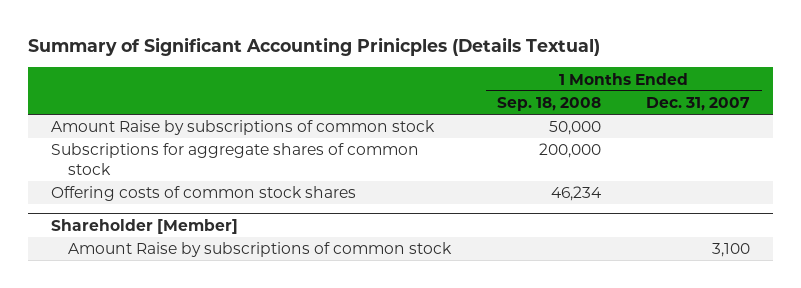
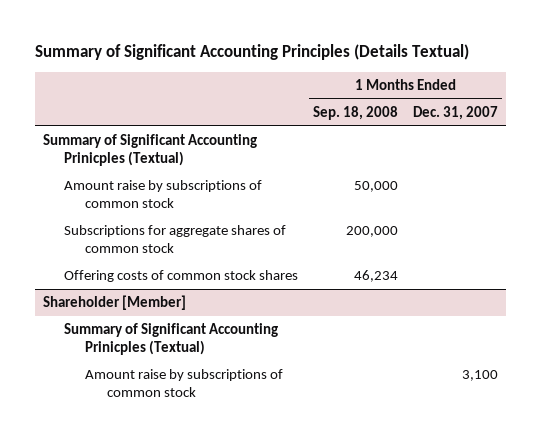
[28,37,601,57] Summary of Significant Accounting Prinicples (Details Textual) -> [34,44,469,61] Summary of Significant Accounting Principles (Details Textual)
none -> [42,134,257,167] Summary of Significant Accounting Prinicples (Textual)
[51,120,436,136] Amount Raise by subscriptions of common stock -> [63,180,262,209] Amount raise by subscriptions of common stock
none -> [63,323,278,356] Summary of Significant Accounting Prinicples (Textual)
[68,242,453,258] Amount Raise by subscriptions of common stock -> [85,369,284,398] Amount raise by subscriptions of common stock

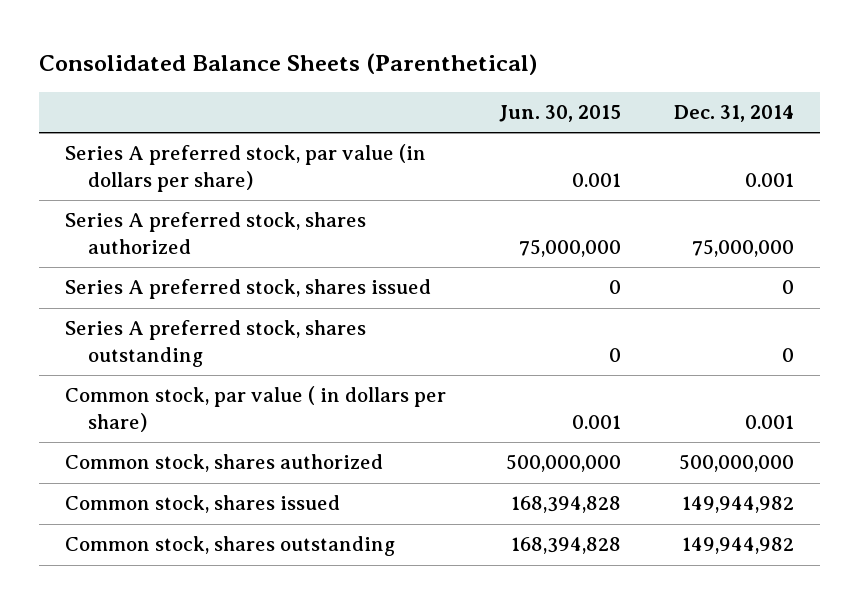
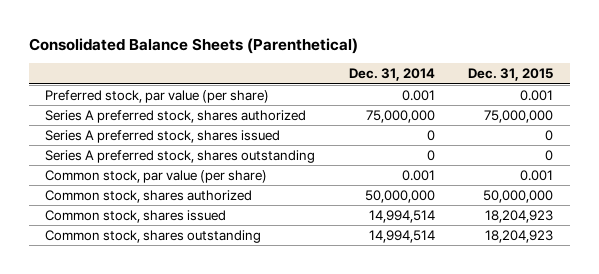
[499,105,622,123] Jun. 30, 2015 -> none
none -> [468,68,554,82] Dec. 31, 2015
[65,144,427,192] Series A preferred stock, par value (in dollars per share) -> [45,90,270,104] Preferred stock, par value (per share)
[65,386,447,432] Common stock, par value ( in dollars per share) -> [45,170,268,184] Common stock, par value (per share)
[679,454,795,473] 500,000,000 -> [364,190,435,204] 50,000,000
[682,496,795,514] 149,944,982 -> [368,210,435,224] 14,994,514
[682,537,795,555] 149,944,982 -> [368,230,435,244] 14,994,514

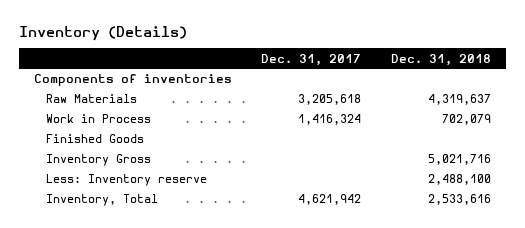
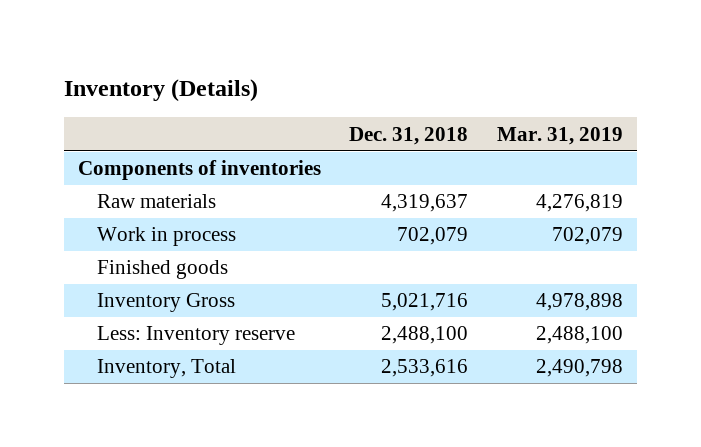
[261,53,362,66] Dec. 31, 2017 -> none
none -> [496,126,623,145] Mar. 31, 2019
[46,94,138,104] Raw Materials -> [96,194,216,209] Raw materials
[46,114,152,124] Work in Process -> [96,227,236,247] Work in process
[46,134,145,144] Finished Goods -> [96,260,228,280] Finished goods

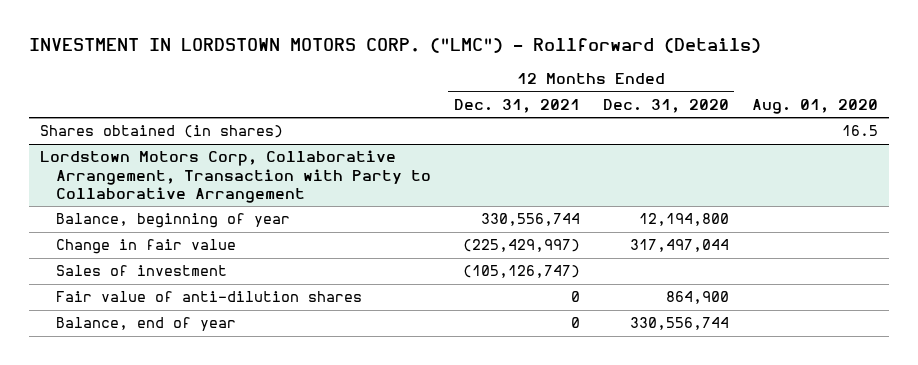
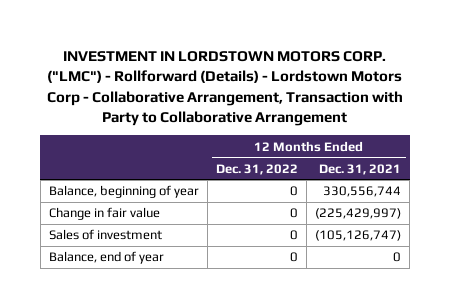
[28,38,761,54] INVESTMENT IN LORDSTOWN MOTORS CORP. ("LMC") - Rollforward (Details) -> [46,50,403,127] INVESTMENT IN LORDSTOWN MOTORS CORP. ("LMC") - Rollforward (Details) - Lordstown Motors Corp - Collaborative Arrangement, Transaction with Party to Collaborative Arrangement
[602,98,729,113] Dec. 31, 2020 -> none
[751,98,878,114] Aug. 01, 2020 -> none
none -> [215,163,298,175] Dec. 31, 2022
[40,125,284,139] Shares obtained (in shares) -> none
[40,150,431,203] Lordstown Motors Corp, Collaborative Arrangement, Transaction with Party to Collaborative Arrangement -> none
[55,291,362,303] Fair value of anti-dilution shares -> none

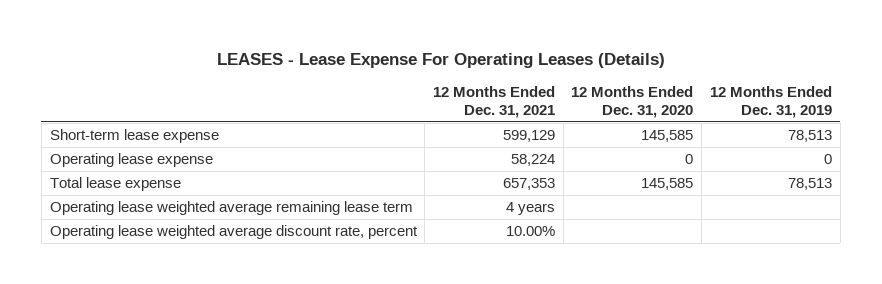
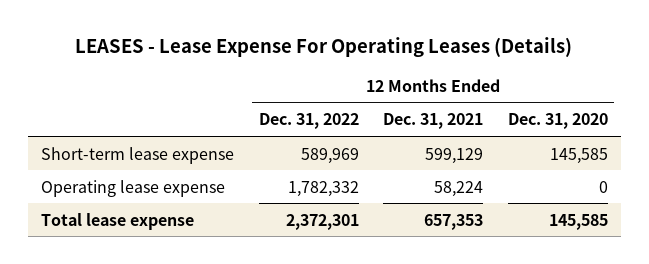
[709,85,832,118] 12 Months Ended Dec. 31, 2019 -> none
none -> [258,113,359,130] Dec. 31, 2022
[49,201,413,216] Operating lease weighted average remaining lease term -> none
[49,225,418,240] Operating lease weighted average discount rate, percent -> none

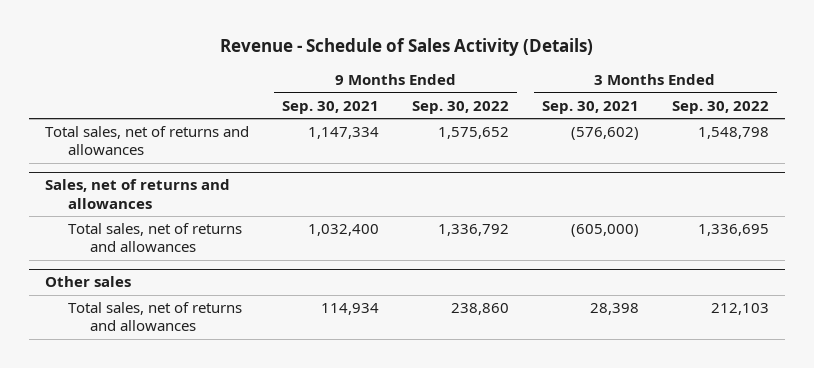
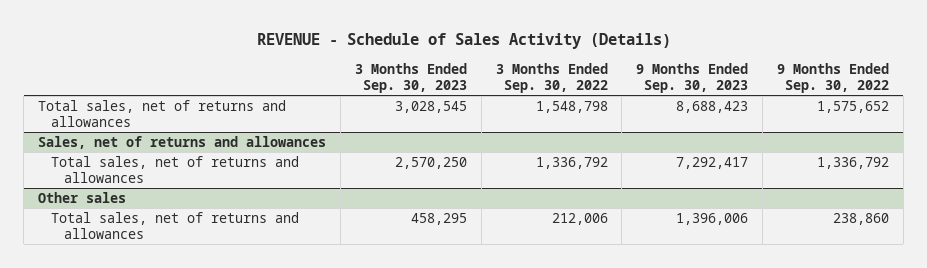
[220,38,594,57] Revenue - Schedule of Sales Activity (Details) -> [256,33,671,50] REVENUE - Schedule of Sales Activity (Details)
[282,100,380,114] Sep. 30, 2021 -> none
[542,100,640,114] Sep. 30, 2021 -> none
none -> [354,62,467,93] 3 Months Ended Sep. 30, 2023
none -> [636,62,749,93] 9 Months Ended Sep. 30, 2023
[697,224,769,237] 1,336,695 -> [535,157,608,170] 1,336,792
[710,303,769,316] 212,103 -> [551,213,608,226] 212,006

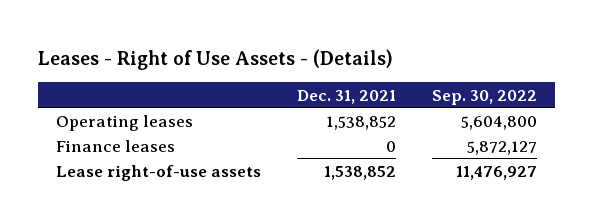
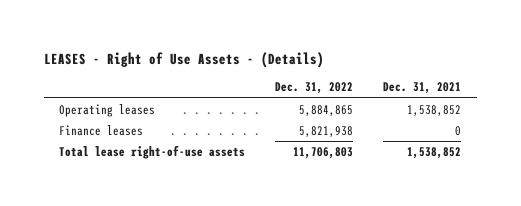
[38,48,394,70] Leases - Right of Use Assets - (Details) -> [44,51,325,68] LEASES - Right of Use Assets - (Details)
[431,89,537,105] Sep. 30, 2022 -> none
none -> [275,82,354,95] Dec. 31, 2022
[56,164,262,181] Lease right-of-use assets -> [59,145,246,160] Total lease right-of-use assets

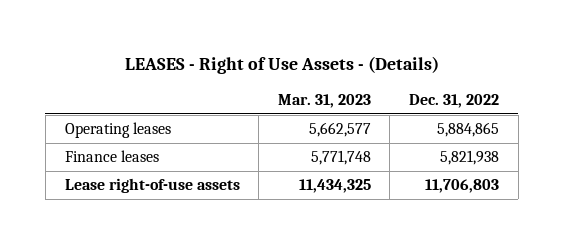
[383,82,462,95] Dec. 31, 2021 -> none
none -> [277,93,371,108] Mar. 31, 2023
[59,145,246,160] Total lease right-of-use assets -> [64,178,240,194] Lease right-of-use assets

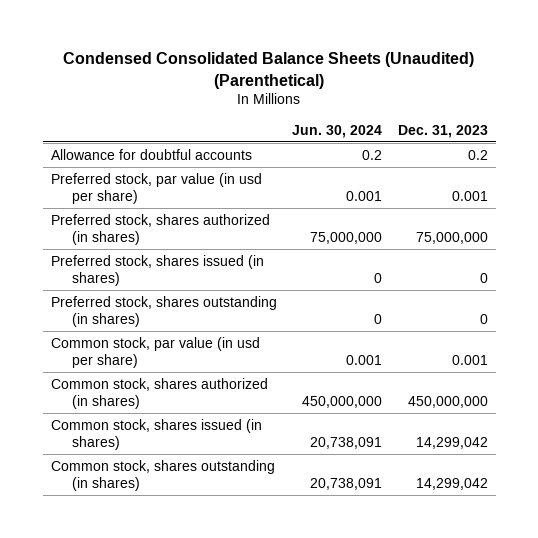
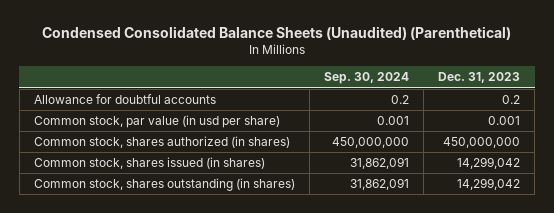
[292,124,383,138] Jun. 30, 2024 -> none
none -> [323,72,409,85] Sep. 30, 2024
[50,172,262,204] Preferred stock, par value (in usd per share) -> none
[50,213,270,245] Preferred stock, shares authorized (in shares) -> none
[50,254,264,286] Preferred stock, shares issued (in shares) -> none
[50,295,277,327] Preferred stock, shares outstanding (in shares) -> none

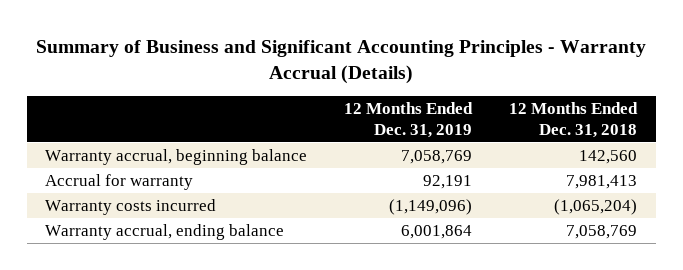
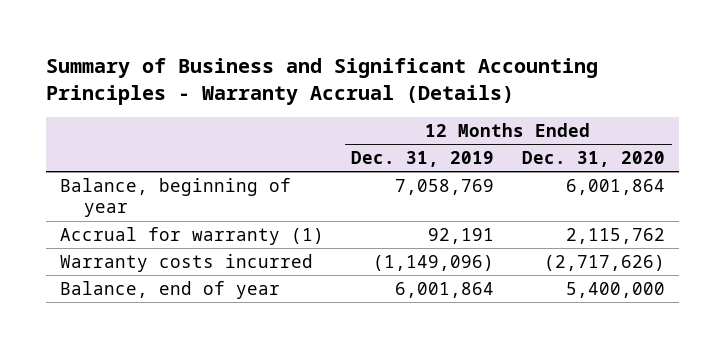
[509,102,639,138] 12 Months Ended Dec. 31, 2018 -> none
none -> [521,151,665,168] Dec. 31, 2020
[45,149,308,166] Warranty accrual, beginning balance -> [59,177,291,218] Balance, beginning of year
[45,174,194,191] Accrual for warranty -> [59,226,324,245] Accrual for warranty (1)
[45,224,285,241] Warranty accrual, ending balance -> [59,280,280,299] Balance, end of year

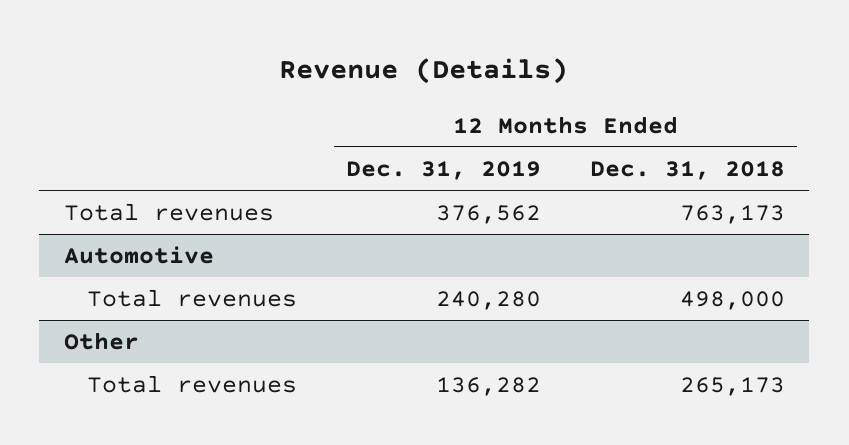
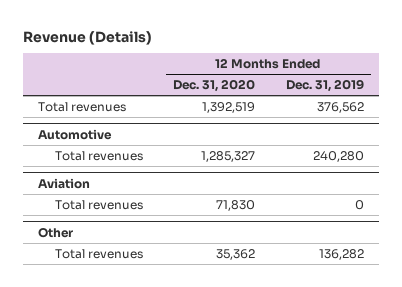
[589,160,785,180] Dec. 31, 2018 -> none
none -> [173,79,256,93] Dec. 31, 2020
none -> [38,177,91,189] Aviation
none -> [54,199,143,210] Total revenues

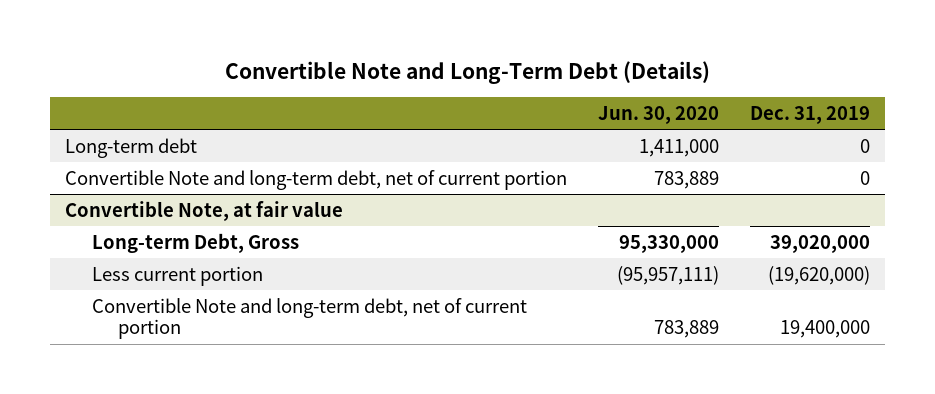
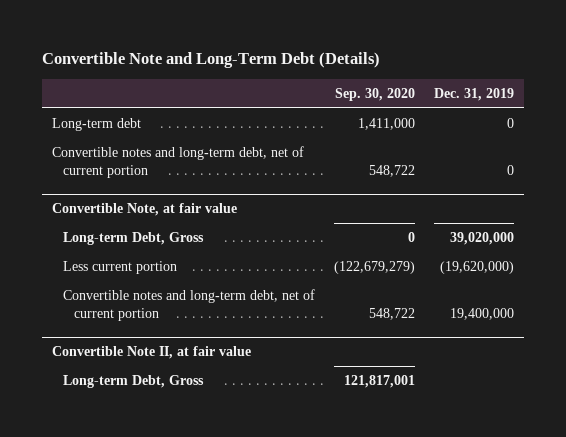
[598,105,720,124] Jun. 30, 2020 -> none
none -> [335,87,416,101] Sep. 30, 2020
[65,169,568,190] Convertible Note and long-term debt, net of current portion -> [51,146,304,179] Convertible notes and long-term debt, net of current portion
[91,297,527,340] Convertible Note and long-term debt, net of current portion -> [62,289,315,322] Convertible notes and long-term debt, net of current portion
none -> [51,346,251,360] Convertible Note II, at fair value
none -> [62,375,204,389] Long-term Debt, Gross

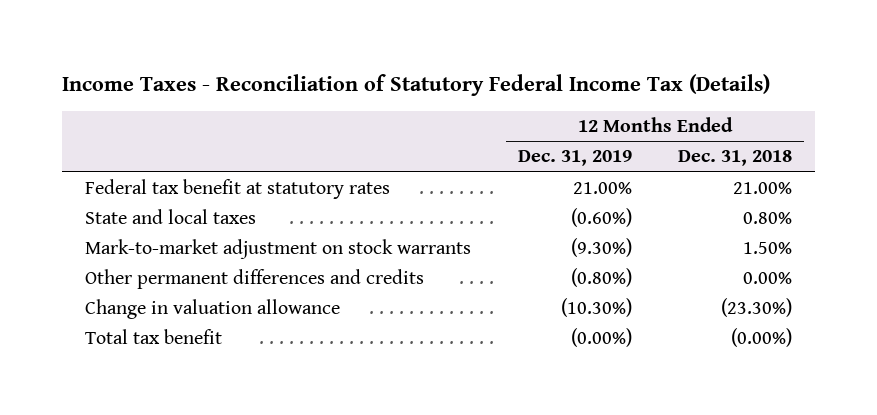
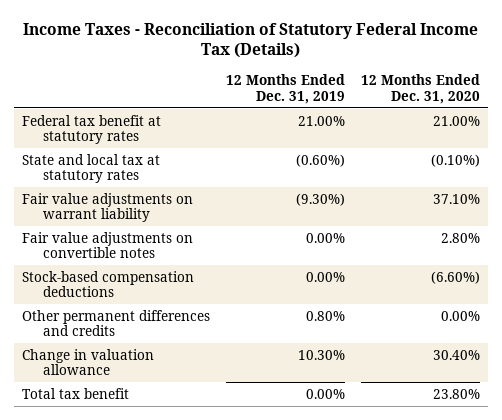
[678,150,793,167] Dec. 31, 2018 -> none
none -> [360,74,480,104] 12 Months Ended Dec. 31, 2020
[84,239,471,260] Mark-to-market adjustment on stock warrants -> none
[84,209,256,225] State and local taxes -> [21,153,160,184] State and local tax at statutory rates
none -> [21,192,193,223] Fair value adjustments on warrant liability
none -> [21,231,193,259] Fair value adjustments on convertible notes
none -> [21,270,194,298] Stock-based compensation deductions
[570,268,632,288] (0.80%) -> [305,310,345,321] 0.80%
[560,298,632,318] (10.30%) -> [297,349,345,360] 10.30%
[570,328,632,348] (0.00%) -> [305,388,345,399] 0.00%

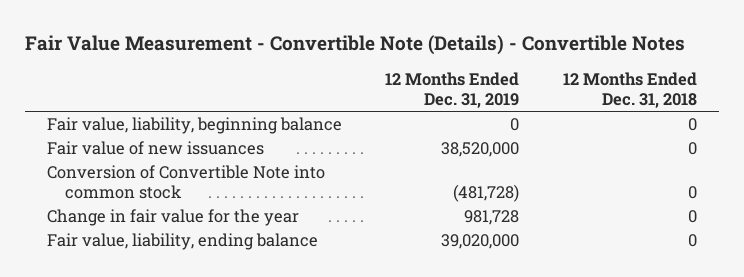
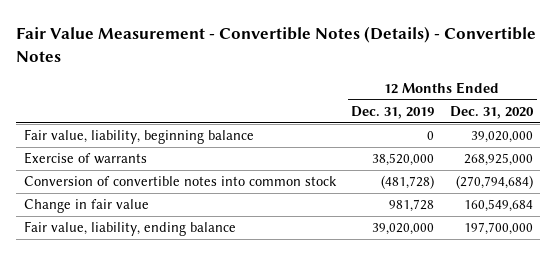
[24,35,685,56] Fair Value Measurement - Convertible Note (Details) - Convertible Notes -> [16,26,537,62] Fair Value Measurement - Convertible Notes (Details) - Convertible Notes
[562,71,697,108] 12 Months Ended Dec. 31, 2018 -> none
none -> [449,105,534,119] Dec. 31, 2020
[46,141,264,156] Fair value of new issuances -> [24,152,148,165] Exercise of warrants
[46,165,325,200] Conversion of Convertible Note into common stock -> [24,176,338,187] Conversion of convertible notes into common stock
[46,209,299,227] Change in fair value for the year -> [24,199,150,214] Change in fair value

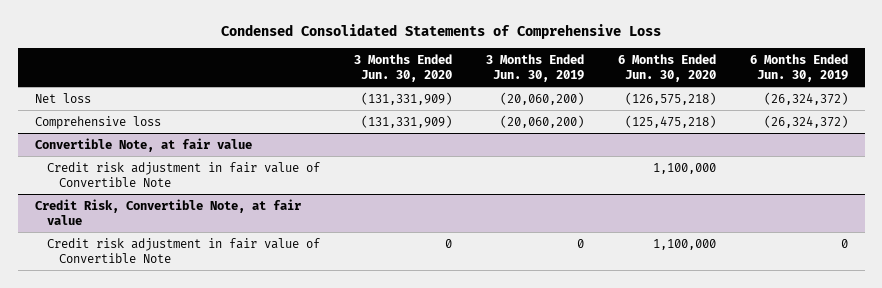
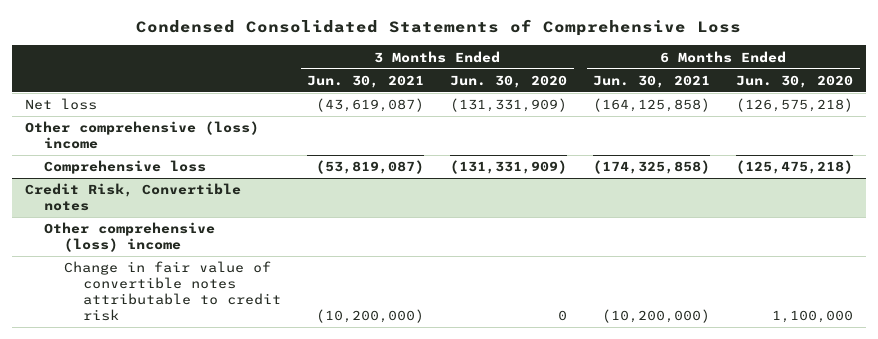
[485,53,584,82] 3 Months Ended Jun. 30, 2019 -> none
[749,53,848,82] 6 Months Ended Jun. 30, 2019 -> none
none -> [307,74,425,88] Jun. 30, 2021
none -> [593,74,711,88] Jun. 30, 2021
none -> [24,121,259,150] Other comprehensive (loss) income
[34,137,252,152] Convertible Note, at fair value -> none
[46,161,320,187] Credit risk adjustment in fair value of Convertible Note -> none
[34,198,301,225] Credit Risk, Convertible Note, at fair value -> none
none -> [24,183,241,212] Credit Risk, Convertible notes
none -> [44,222,216,253] Other comprehensive (loss) income
[46,237,320,263] Credit risk adjustment in fair value of Convertible Note -> [63,261,282,321] Change in fair value of convertible notes attributable to credit risk

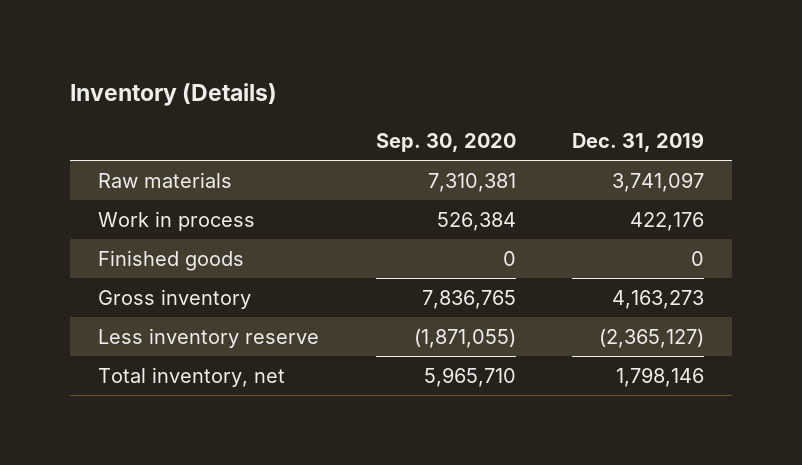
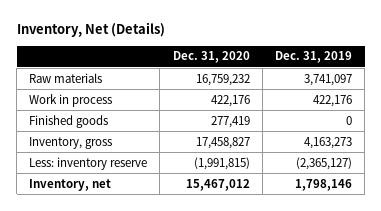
[70,83,278,107] Inventory (Details) -> [16,22,165,38] Inventory, Net (Details)
[375,133,516,153] Sep. 30, 2020 -> none
none -> [172,51,250,64] Dec. 31, 2020
[98,288,252,309] Gross inventory -> [29,136,113,149] Inventory, gross
[98,327,320,348] Less inventory reserve -> [29,156,148,170] Less: inventory reserve
[98,366,286,387] Total inventory, net -> [29,178,112,191] Inventory, net

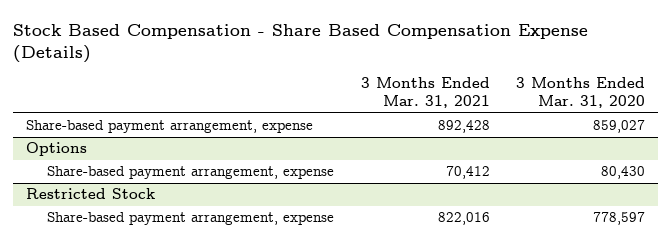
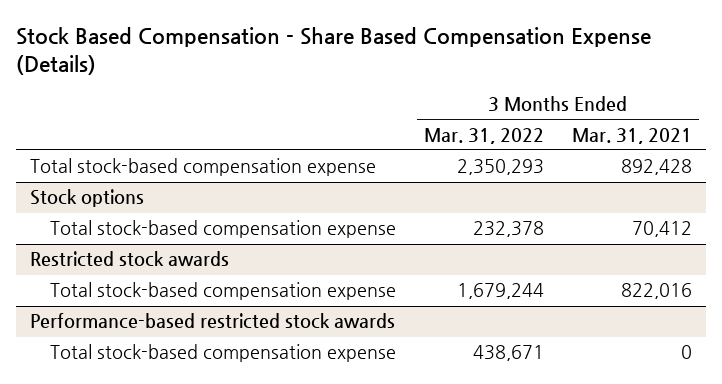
[515,77,645,109] 3 Months Ended Mar. 31, 2020 -> none
none -> [424,127,545,144] Mar. 31, 2022
[26,120,314,134] Share-based payment arrangement, expense -> [29,158,376,177] Total stock-based compensation expense
[26,142,88,157] Options -> [29,189,144,208] Stock options
[47,166,335,180] Share-based payment arrangement, expense -> [50,220,397,239] Total stock-based compensation expense
[26,188,156,200] Restricted Stock -> [29,251,229,268] Restricted stock awards
[47,212,335,226] Share-based payment arrangement, expense -> [50,282,397,301] Total stock-based compensation expense
none -> [29,313,395,330] Performance-based restricted stock awards
none -> [50,344,397,363] Total stock-based compensation expense

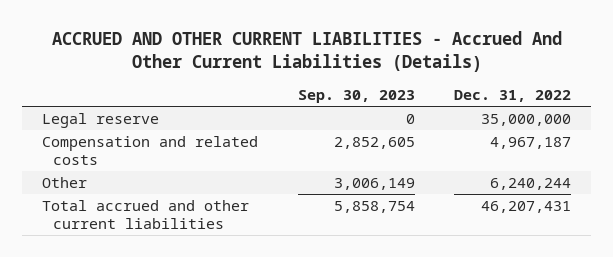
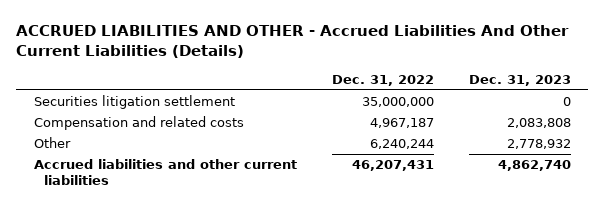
[51,31,562,73] ACCRUED AND OTHER CURRENT LIABILITIES - Accrued And Other Current Liabilities (Details) -> [16,25,570,59] ACCRUED LIABILITIES AND OTHER - Accrued Liabilities And Other Current Liabilities (Details)
[297,90,415,104] Sep. 30, 2023 -> none
none -> [468,75,571,87] Dec. 31, 2023
[41,112,159,128] Legal reserve -> [33,94,235,109] Securities litigation settlement
[41,199,249,229] Total accrued and other current liabilities -> [33,158,297,185] Accrued liabilities and other current liabilities

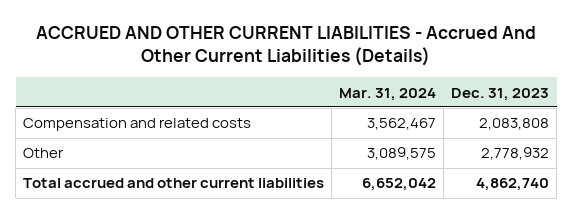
[16,25,570,59] ACCRUED LIABILITIES AND OTHER - Accrued Liabilities And Other Current Liabilities (Details) -> [36,25,537,67] ACCRUED AND OTHER CURRENT LIABILITIES - Accrued And Other Current Liabilities (Details)
[331,75,434,87] Dec. 31, 2022 -> none
none -> [339,87,437,101] Mar. 31, 2024
[33,94,235,109] Securities litigation settlement -> none
[33,158,297,185] Accrued liabilities and other current liabilities -> [23,178,325,189] Total accrued and other current liabilities

